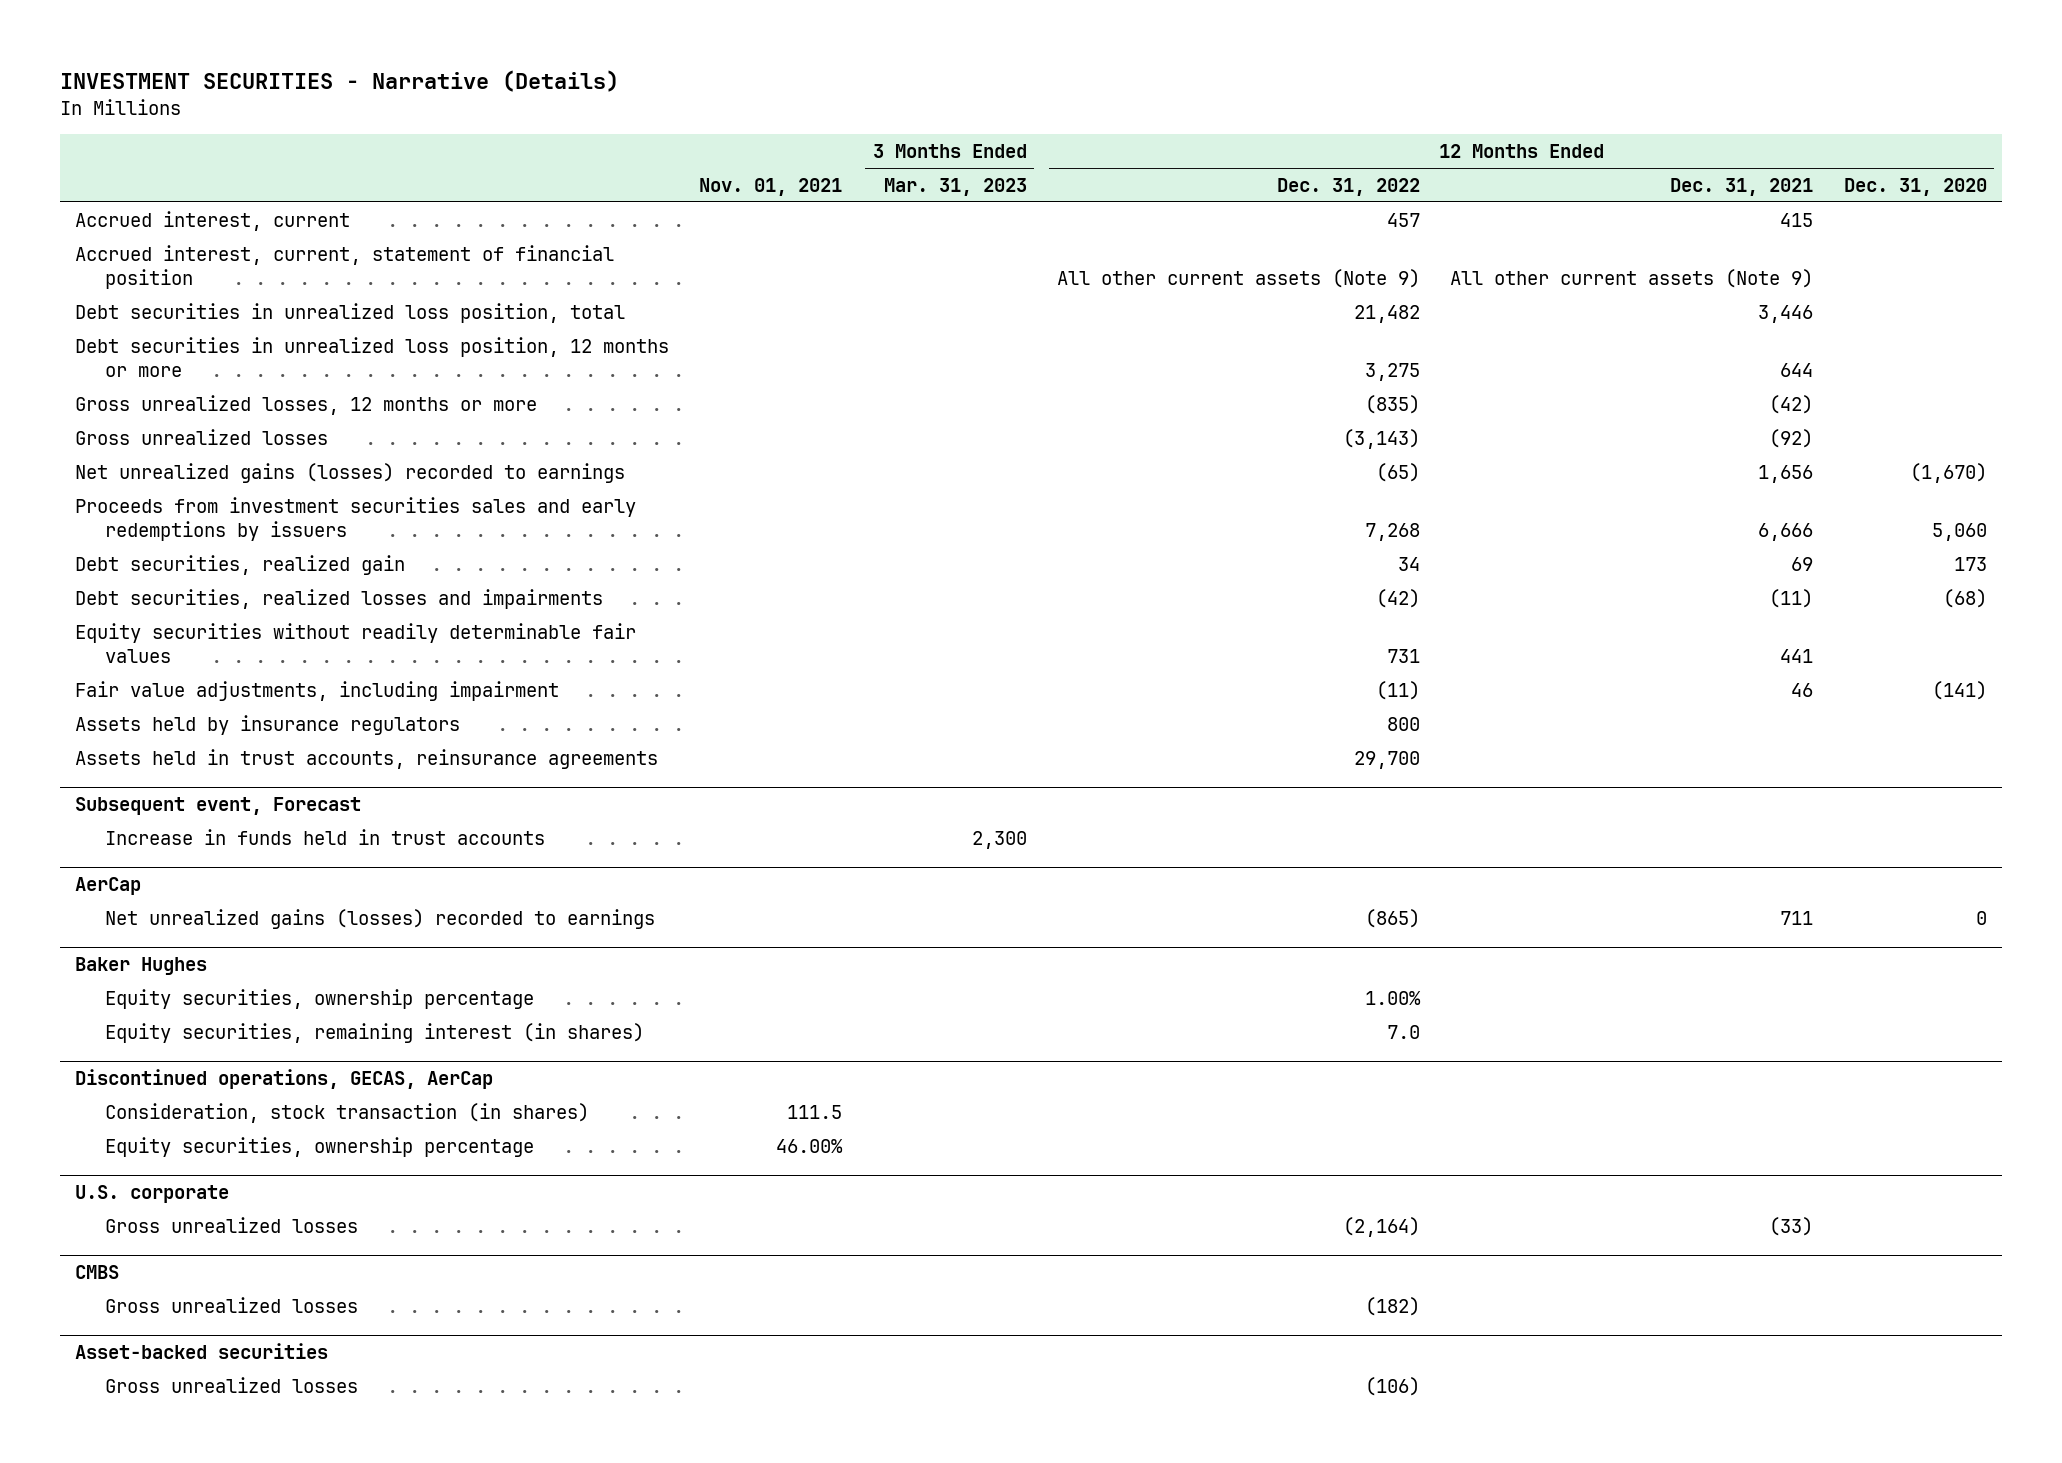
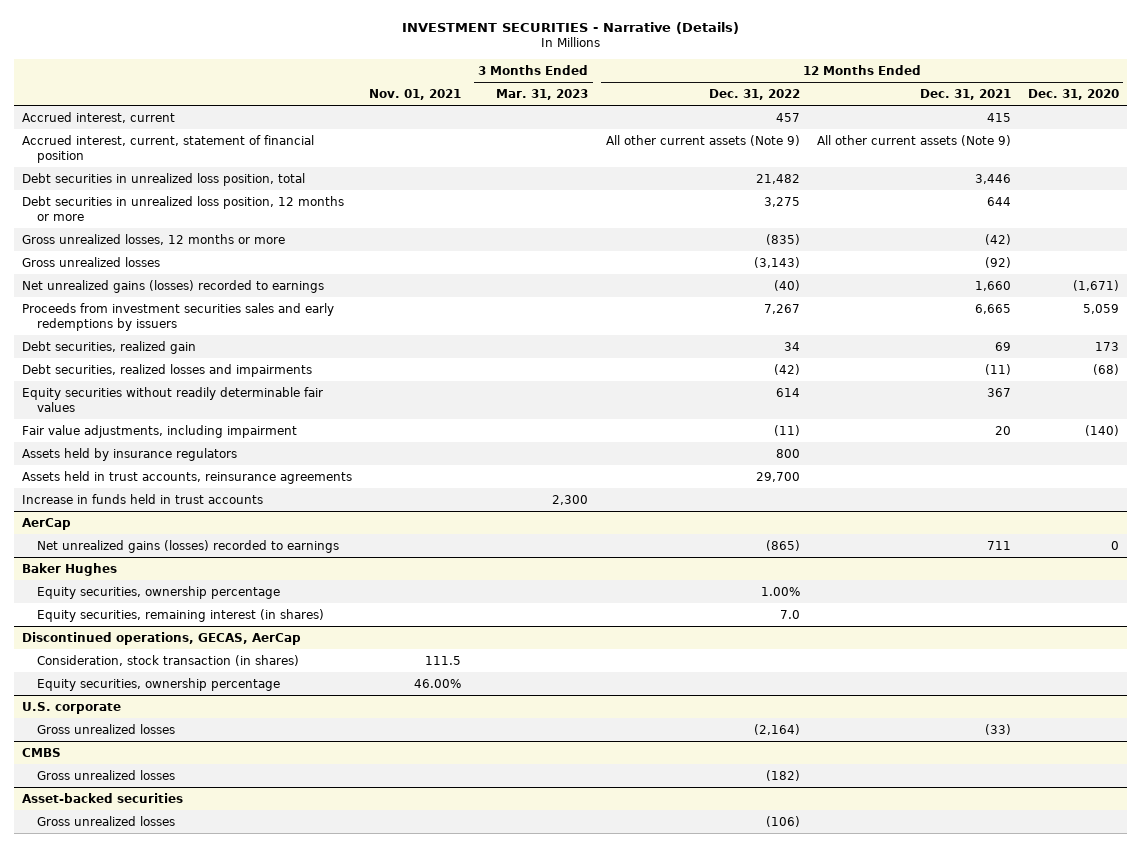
[1376,462,1421,482] (65) -> [773,279,800,291] (40)
[1758,464,1814,483] 1,656 -> [974,280,1011,291] 1,660
[1909,462,1987,483] (1,670) -> [1072,279,1119,291] (1,671)
[1365,522,1421,541] 7,268 -> [763,303,800,314] 7,267
[1758,522,1814,541] 6,666 -> [974,303,1011,314] 6,665
[1931,522,1987,541] 5,060 -> [1082,303,1119,314] 5,059
[1387,648,1421,663] 731 -> [775,387,800,397] 614
[1780,648,1814,663] 441 -> [986,387,1011,397] 367
[1791,682,1814,697] 46 -> [994,425,1011,435] 20
[1931,680,1987,700] (141) -> [1084,424,1119,436] (140)
[74,796,361,815] Subsequent event, Forecast -> none

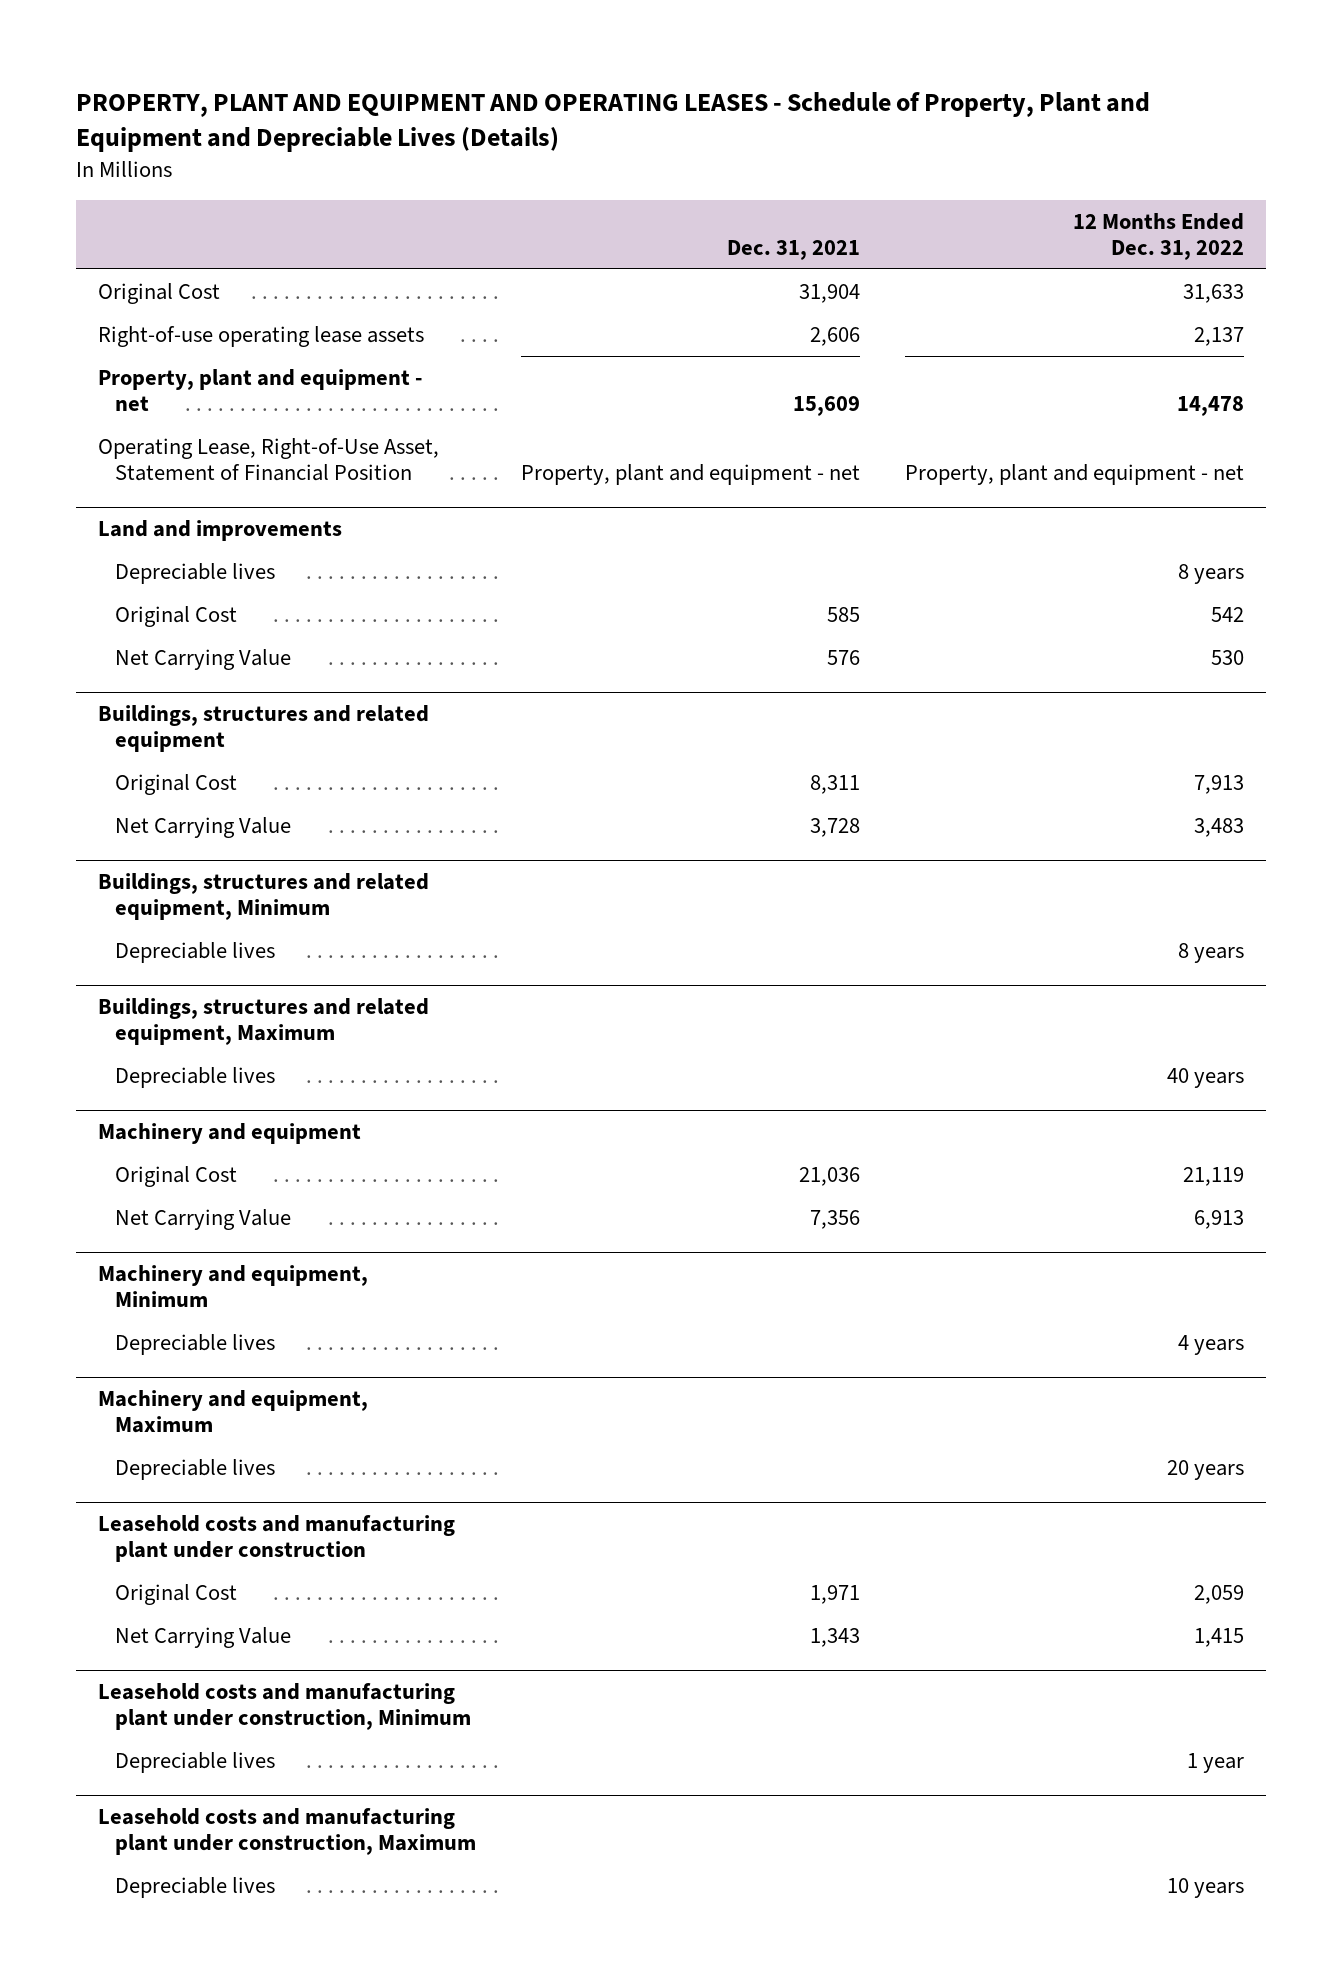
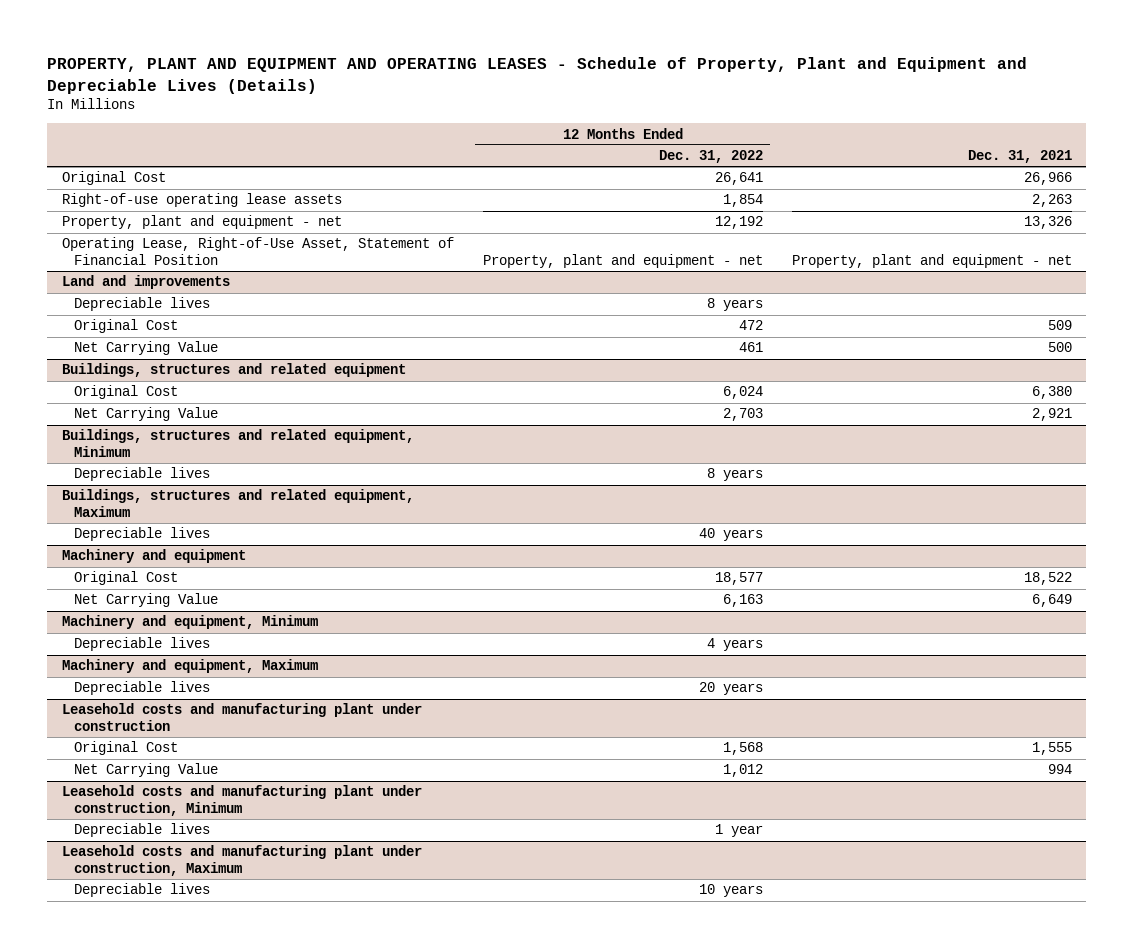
[799,283,861,303] 31,904 -> [1023,172,1072,186] 26,966
[1182,283,1244,303] 31,633 -> [714,172,763,186] 26,641
[810,326,861,346] 2,606 -> [1031,194,1072,208] 2,263
[1193,326,1244,346] 2,137 -> [722,194,763,208] 1,854
[793,396,861,417] 15,609 -> [1023,216,1072,230] 13,326
[1176,396,1244,417] 14,478 -> [714,216,763,230] 12,192
[827,606,861,622] 585 -> [1047,320,1072,331] 509
[1210,606,1244,622] 542 -> [738,320,763,331] 472
[827,649,861,665] 576 -> [1047,342,1072,353] 500
[1210,649,1244,665] 530 -> [738,342,763,353] 461
[810,774,861,794] 8,311 -> [1031,386,1072,400] 6,380
[1193,774,1244,794] 7,913 -> [722,386,763,400] 6,024
[810,817,861,837] 3,728 -> [1031,408,1072,422] 2,921
[1193,817,1244,837] 3,483 -> [722,408,763,422] 2,703
[799,1166,861,1186] 21,036 -> [1023,572,1072,586] 18,522
[1182,1166,1244,1186] 21,119 -> [714,572,763,586] 18,577
[810,1209,861,1229] 7,356 -> [1031,594,1072,608] 6,649
[1193,1209,1244,1229] 6,913 -> [722,594,763,608] 6,163
[810,1584,861,1604] 1,971 -> [1031,742,1072,756] 1,555
[1193,1584,1244,1604] 2,059 -> [722,742,763,756] 1,568
[810,1627,861,1647] 1,343 -> [1047,764,1072,775] 994
[1193,1627,1244,1647] 1,415 -> [722,764,763,778] 1,012

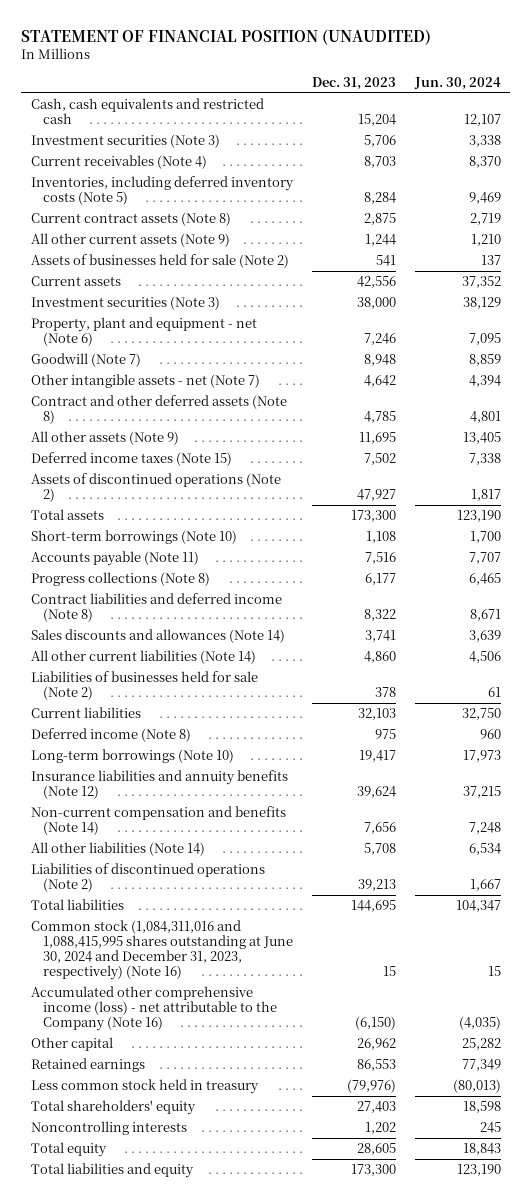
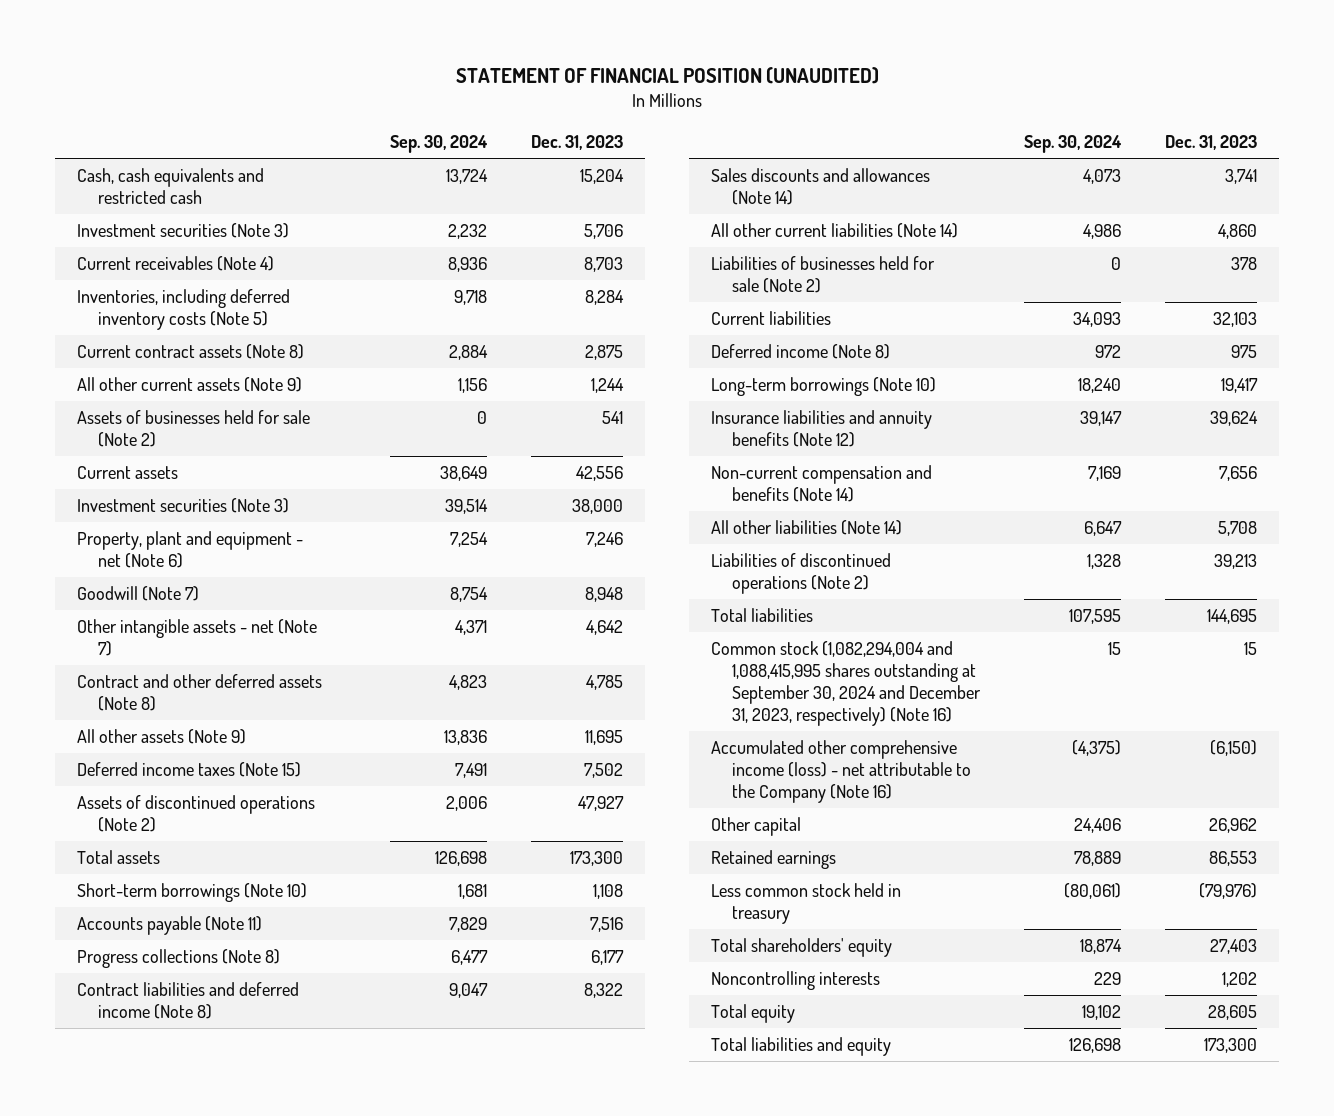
[414,77,502,91] Jun. 30, 2024 -> none
none -> [390,135,489,154] Sep. 30, 2024
[30,919,294,981] Common stock (1,084,311,016 and 1,088,415,995 shares outstanding at June 30, 2024 and December 31, 2023, respectively) (Note 16) -> [711,641,982,726] Common stock (1,082,294,004 and 1,088,415,995 shares outstanding at September 30, 2024 and December 31, 2023, respectively) (Note 16)

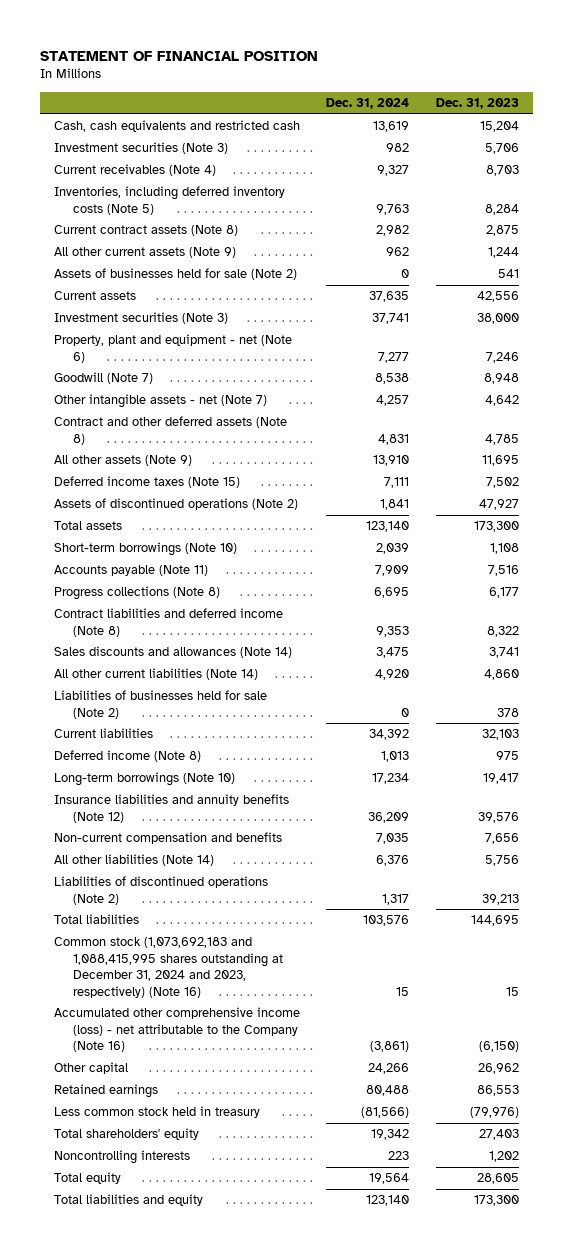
[455,67,879,85] STATEMENT OF FINANCIAL POSITION (UNAUDITED) -> [40,50,319,61] STATEMENT OF FINANCIAL POSITION
[390,135,489,154] Sep. 30, 2024 -> none
none -> [326,98,410,110] Dec. 31, 2024
[1209,411,1258,427] 39,624 -> [478,811,520,823] 39,576
[711,465,933,503] Non-current compensation and benefits (Note 14) -> [53,832,282,845] Non-current compensation and benefits
[1217,521,1257,537] 5,708 -> [485,855,520,867] 5,756
[711,641,982,726] Common stock (1,082,294,004 and 1,088,415,995 shares outstanding at September 30, 2024 and December 31, 2023, respectively) (Note 16) -> [53,937,284,998] Common stock (1,073,692,183 and 1,088,415,995 shares outstanding at December 31, 2024 and 2023, respectively) (Note 16)

